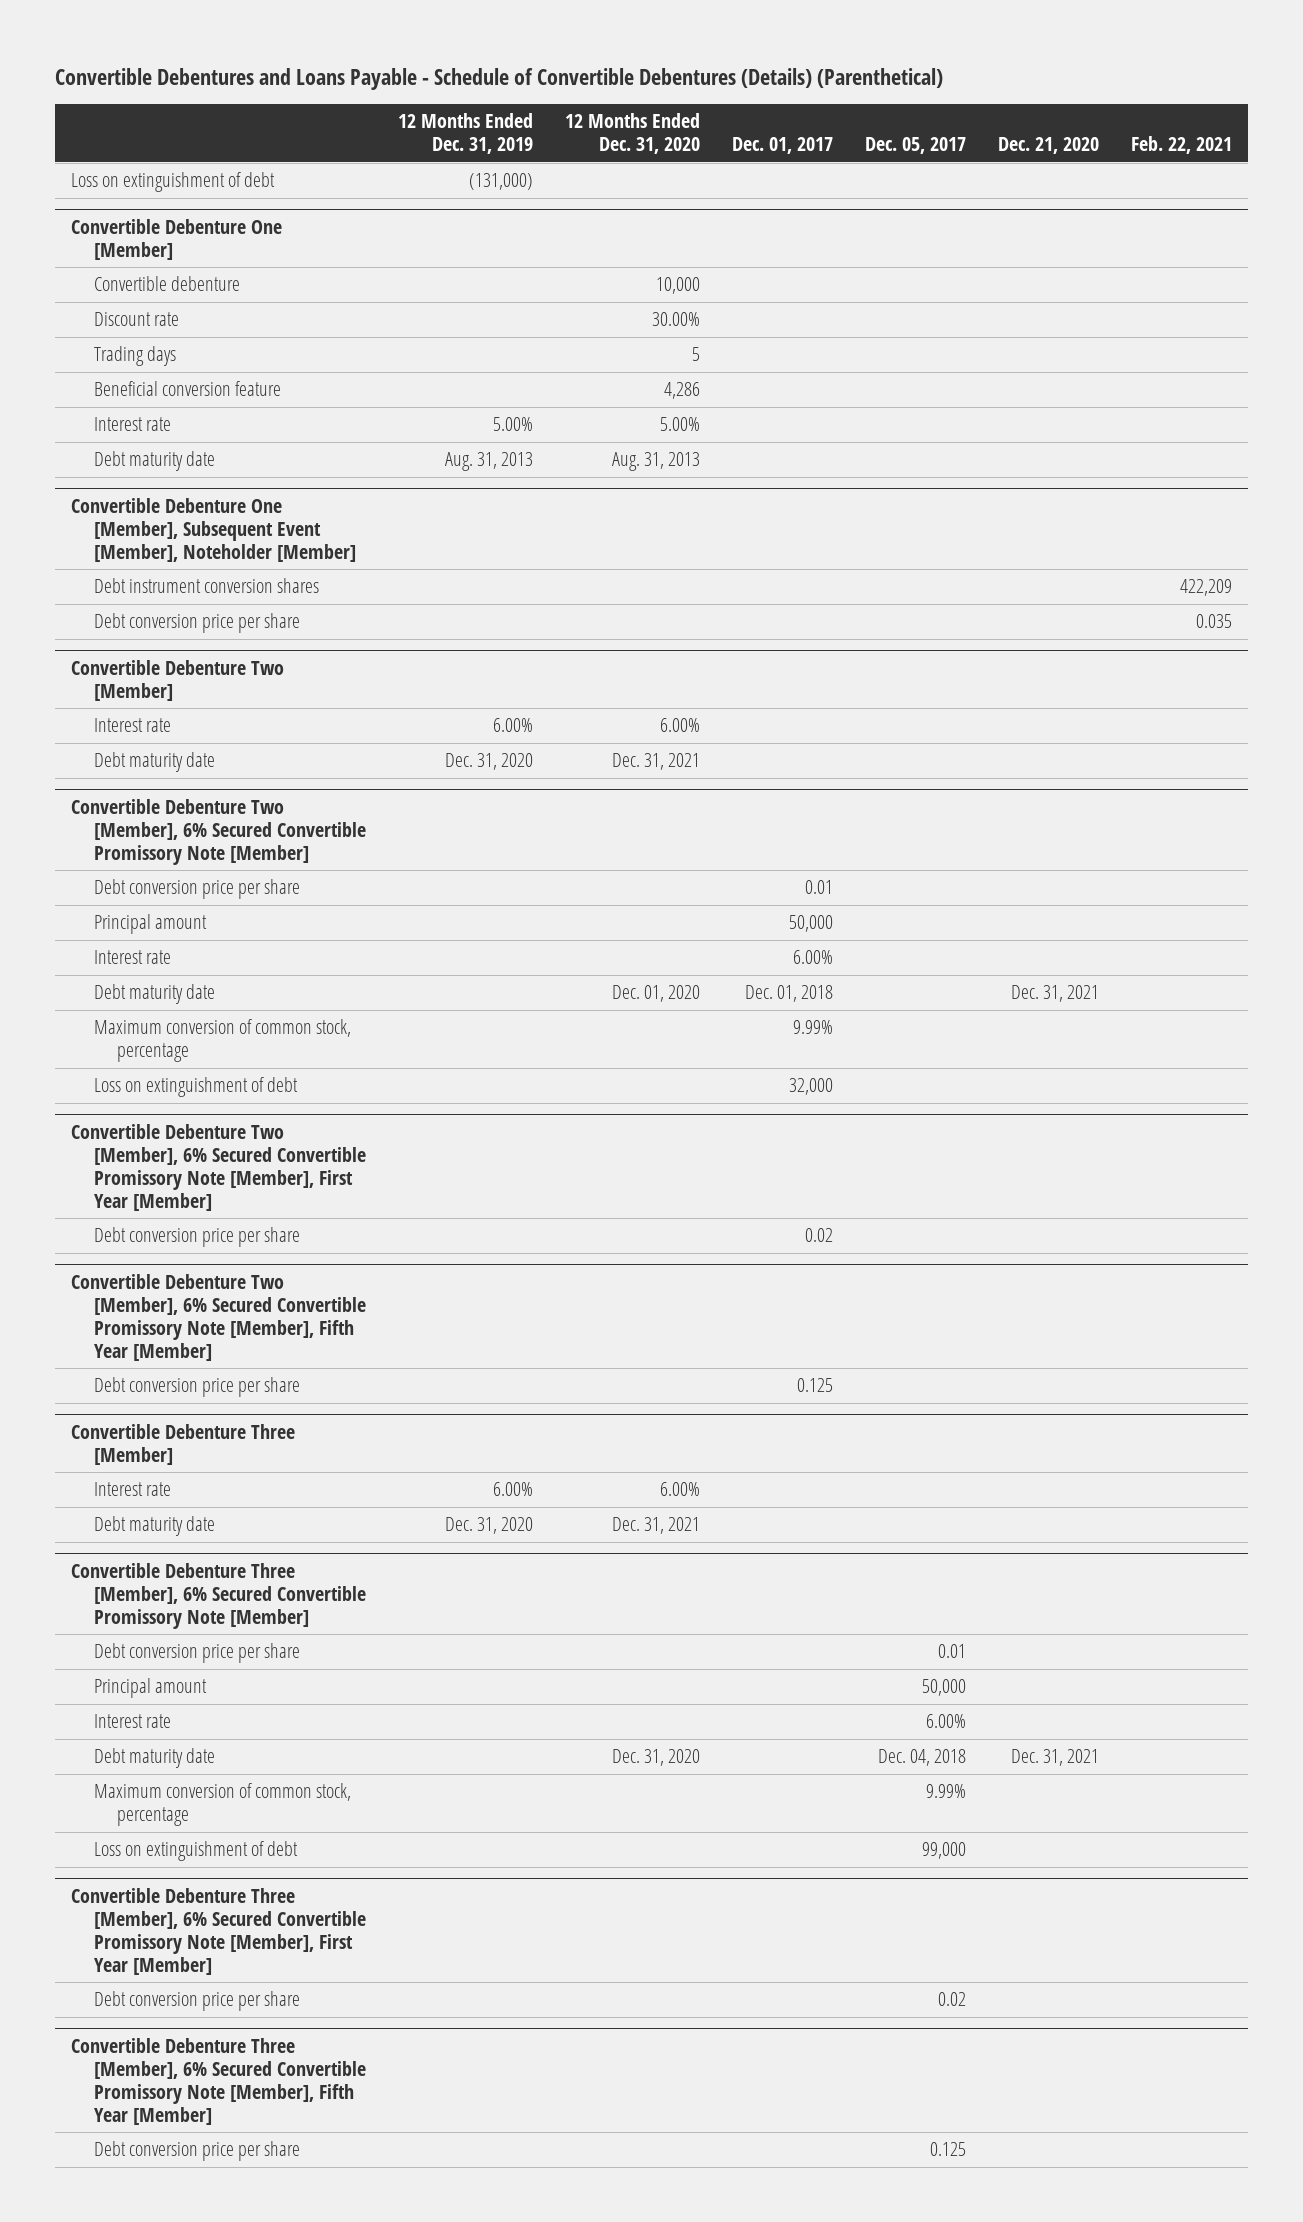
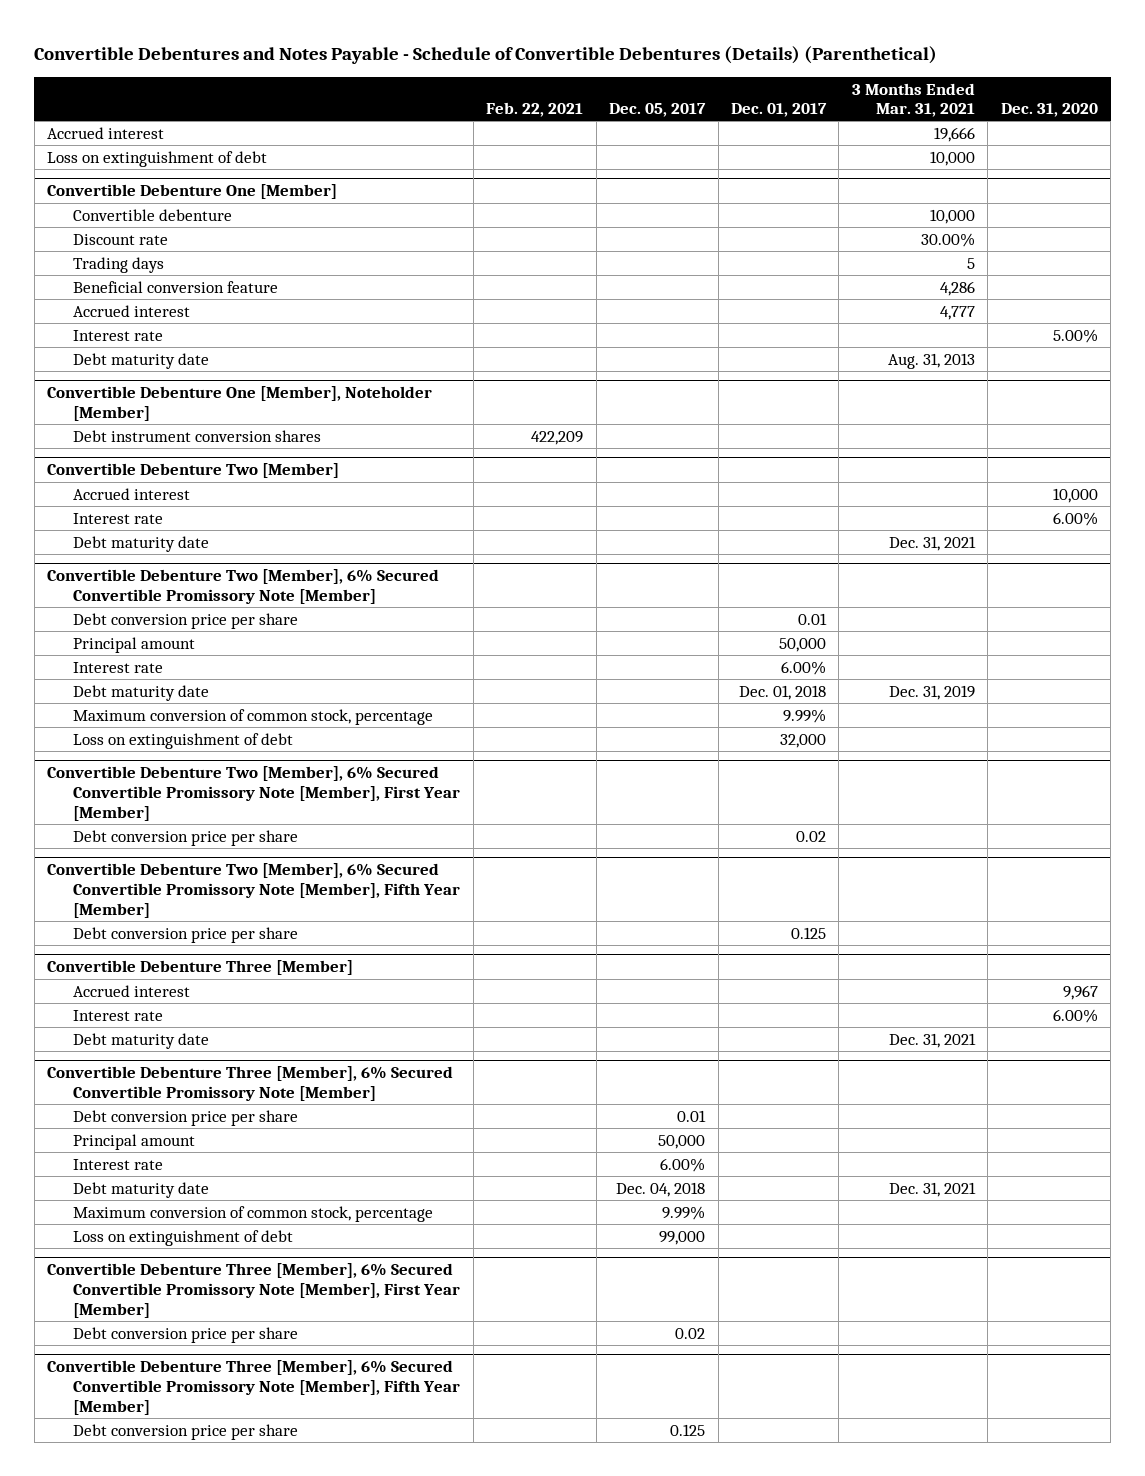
[54,67,943,90] Convertible Debentures and Loans Payable - Schedule of Convertible Debentures (Details) (Parenthetical) -> [34,46,938,65] Convertible Debentures and Notes Payable - Schedule of Convertible Debentures (Details) (Parenthetical)
[398,113,534,155] 12 Months Ended Dec. 31, 2019 -> none
[565,113,701,155] 12 Months Ended Dec. 31, 2020 -> none
[997,137,1099,155] Dec. 21, 2020 -> none
none -> [851,82,975,118] 3 Months Ended Mar. 31, 2021
none -> [1000,103,1098,118] Dec. 31, 2020
none -> [47,126,165,139] Accrued interest
none -> [73,304,191,317] Accrued interest
[70,497,357,562] Convertible Debenture One [Member], Subsequent Event [Member], Noteholder [Member] -> [47,386,433,422] Convertible Debenture One [Member], Noteholder [Member]
[94,613,301,634] Debt conversion price per share -> none
none -> [73,487,191,500] Accrued interest
none -> [73,984,191,997] Accrued interest

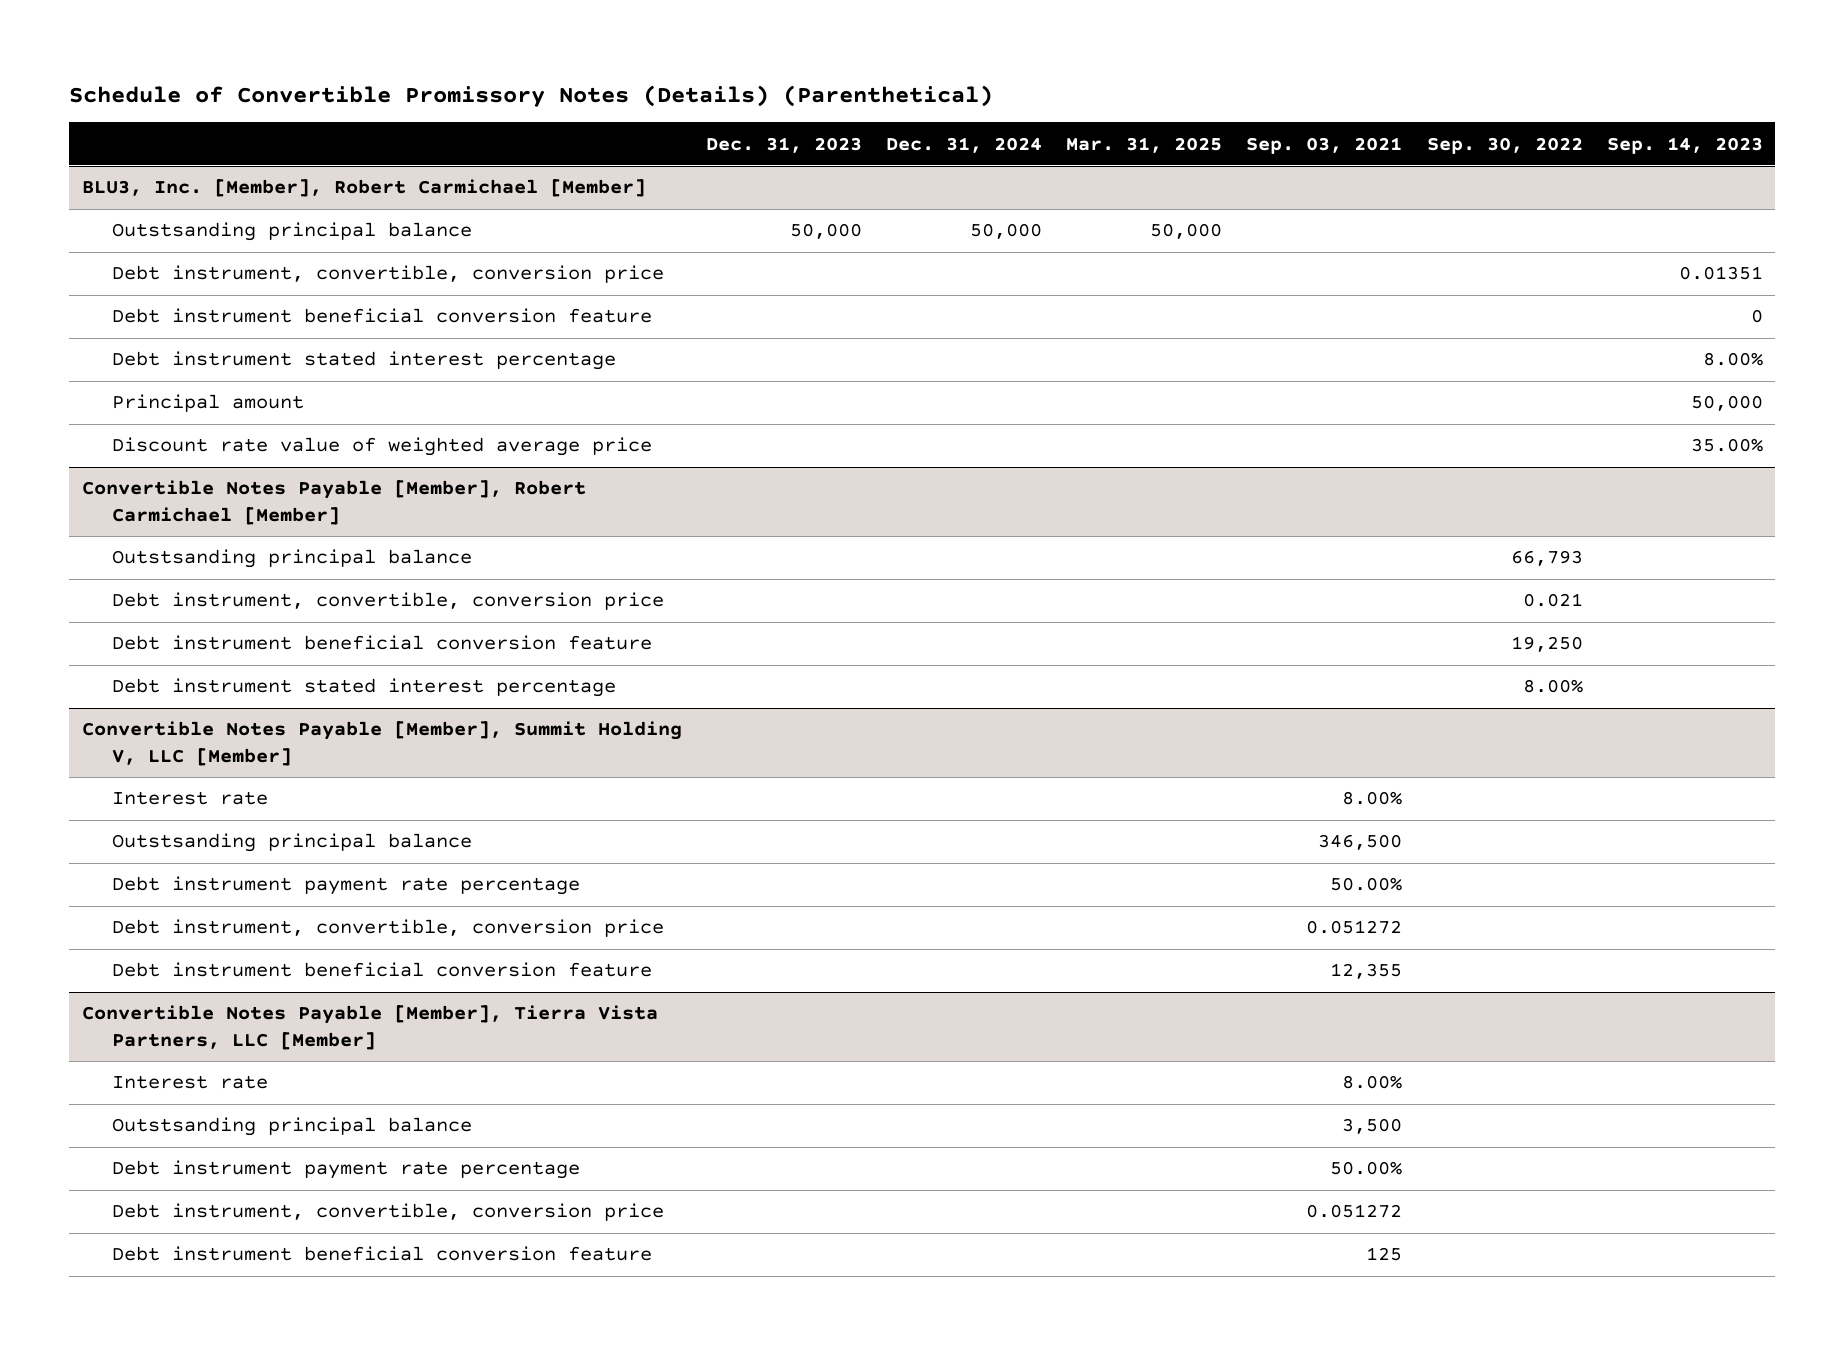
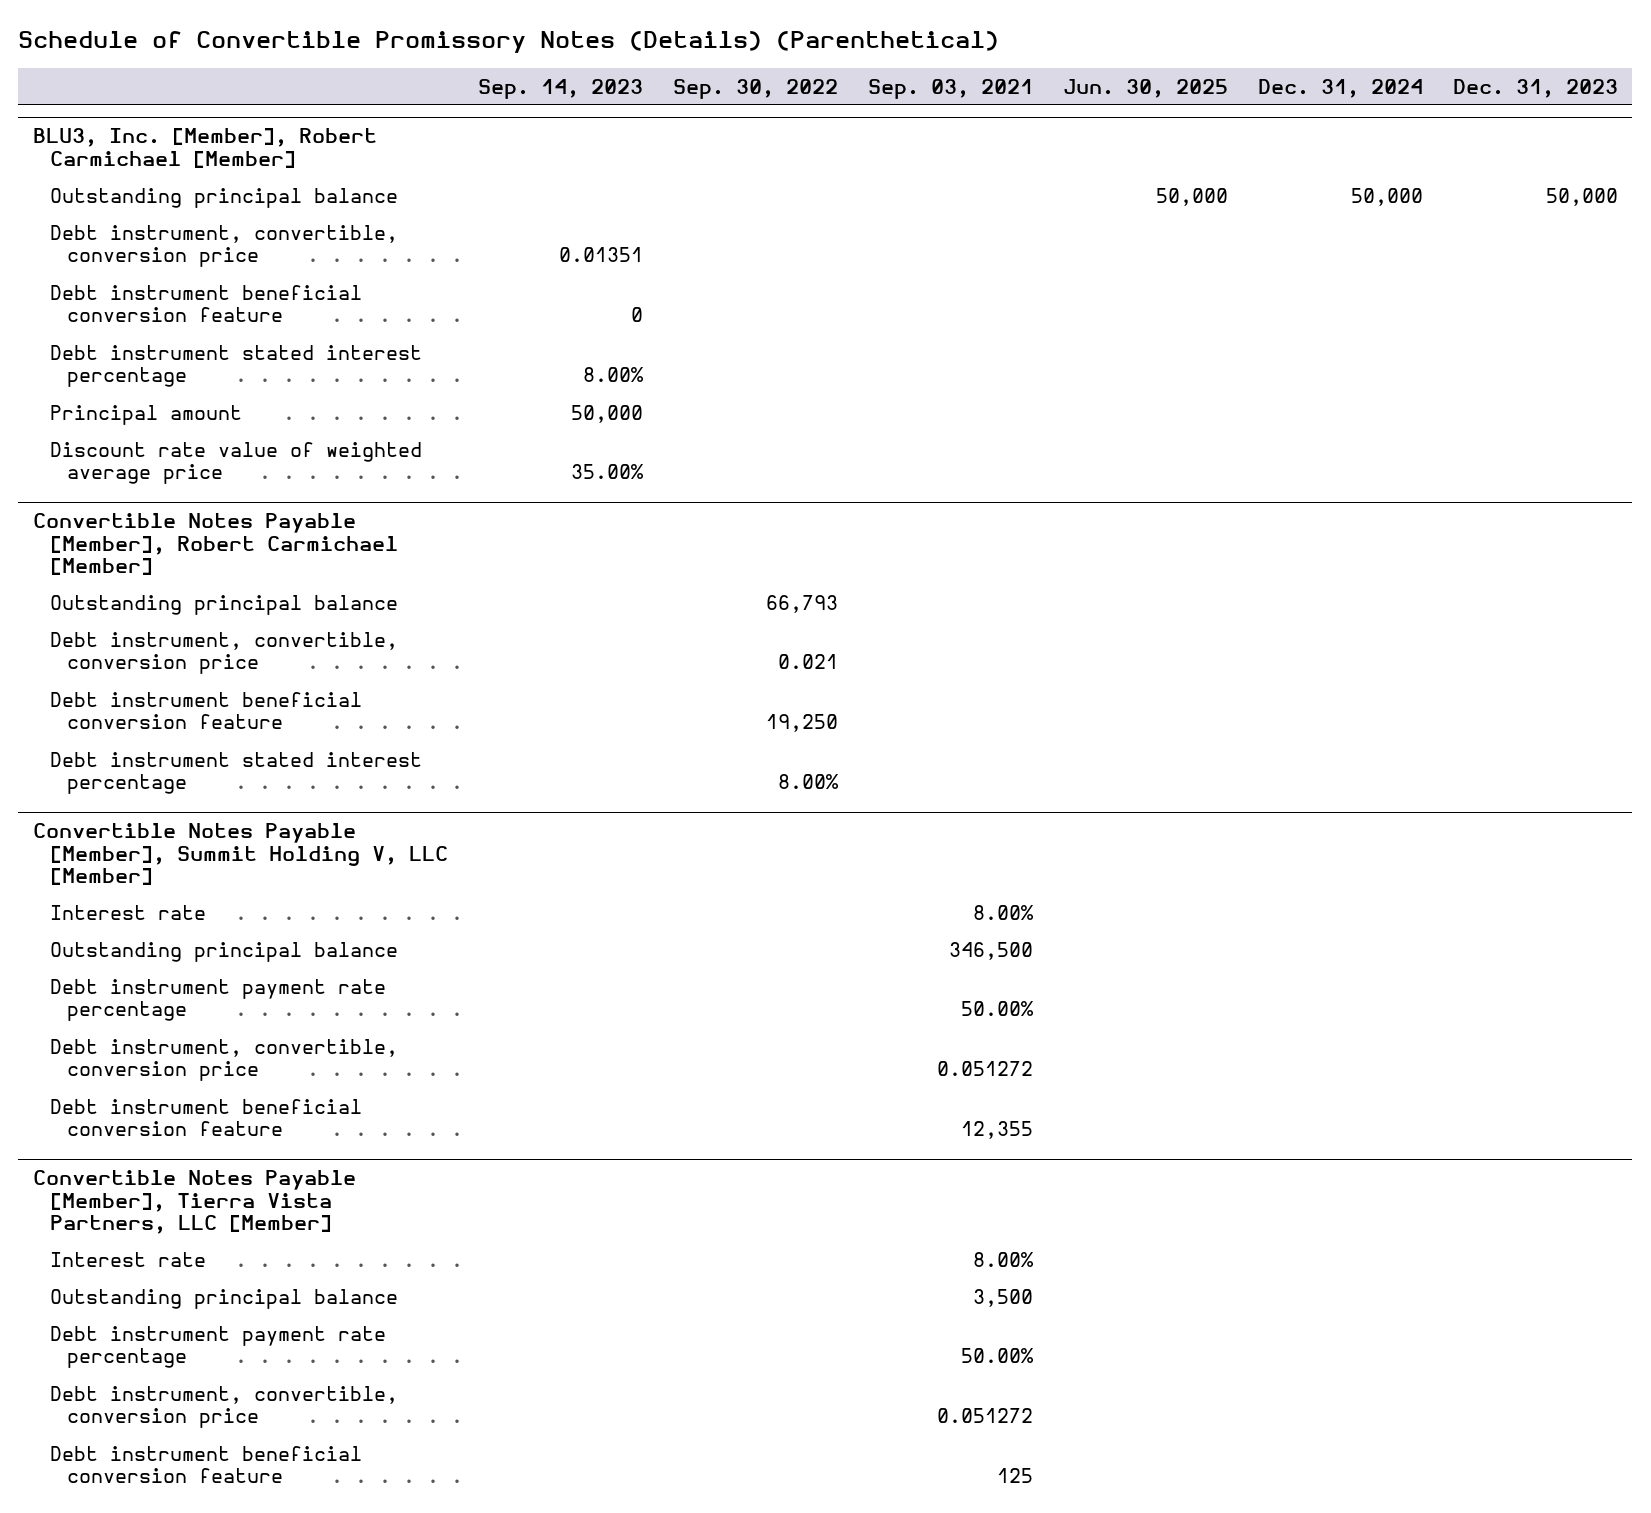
[1066,136,1223,153] Mar. 31, 2025 -> none
none -> [1062,78,1228,98] Jun. 30, 2025
[112,222,473,242] Outstsanding principal balance -> [50,187,399,208] Outstanding principal balance
[112,549,473,569] Outstsanding principal balance -> [50,594,399,615] Outstanding principal balance
[112,833,473,853] Outstsanding principal balance -> [50,941,399,962] Outstanding principal balance
[112,1117,473,1137] Outstsanding principal balance -> [50,1288,399,1309] Outstanding principal balance

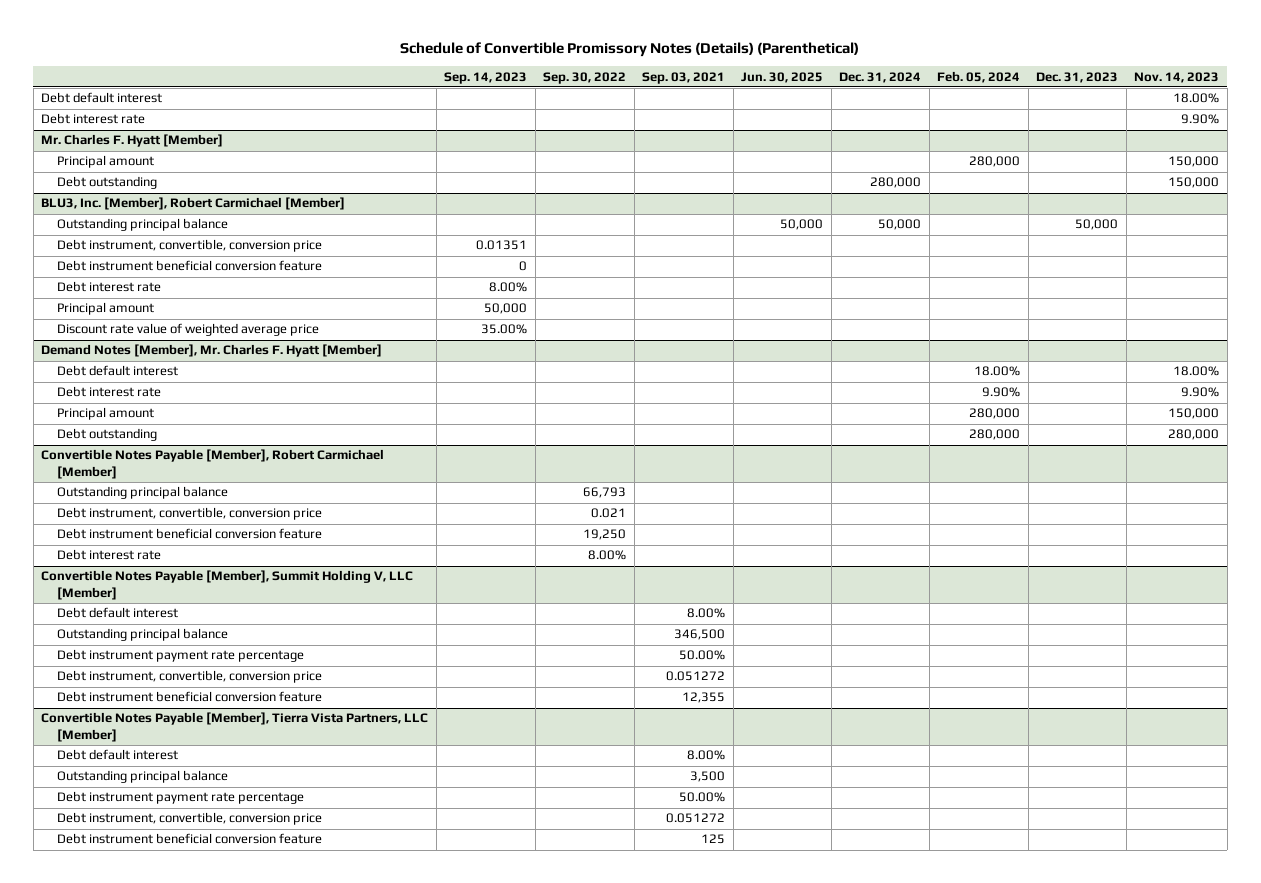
none -> [937,70,1021,83] Feb. 05, 2024
none -> [1134,71,1220,83] Nov. 14, 2023
none -> [41,92,163,104] Debt default interest
none -> [41,113,146,125] Debt interest rate
none -> [41,134,224,148] Mr. Charles F. Hyatt [Member]
none -> [56,155,154,169] Principal amount
none -> [56,176,157,190] Debt outstanding
[50,344,423,388] Debt instrument stated interest percentage -> [56,281,161,293] Debt interest rate
none -> [41,344,383,358] Demand Notes [Member], Mr. Charles F. Hyatt [Member]
none -> [56,365,178,377] Debt default interest
none -> [56,386,161,398] Debt interest rate
none -> [56,407,154,421] Principal amount
none -> [56,428,157,442] Debt outstanding
[50,751,423,795] Debt instrument stated interest percentage -> [56,549,161,561] Debt interest rate
[50,904,207,920] Interest rate -> [56,607,178,619] Debt default interest
[50,1251,207,1267] Interest rate -> [56,749,178,761] Debt default interest

